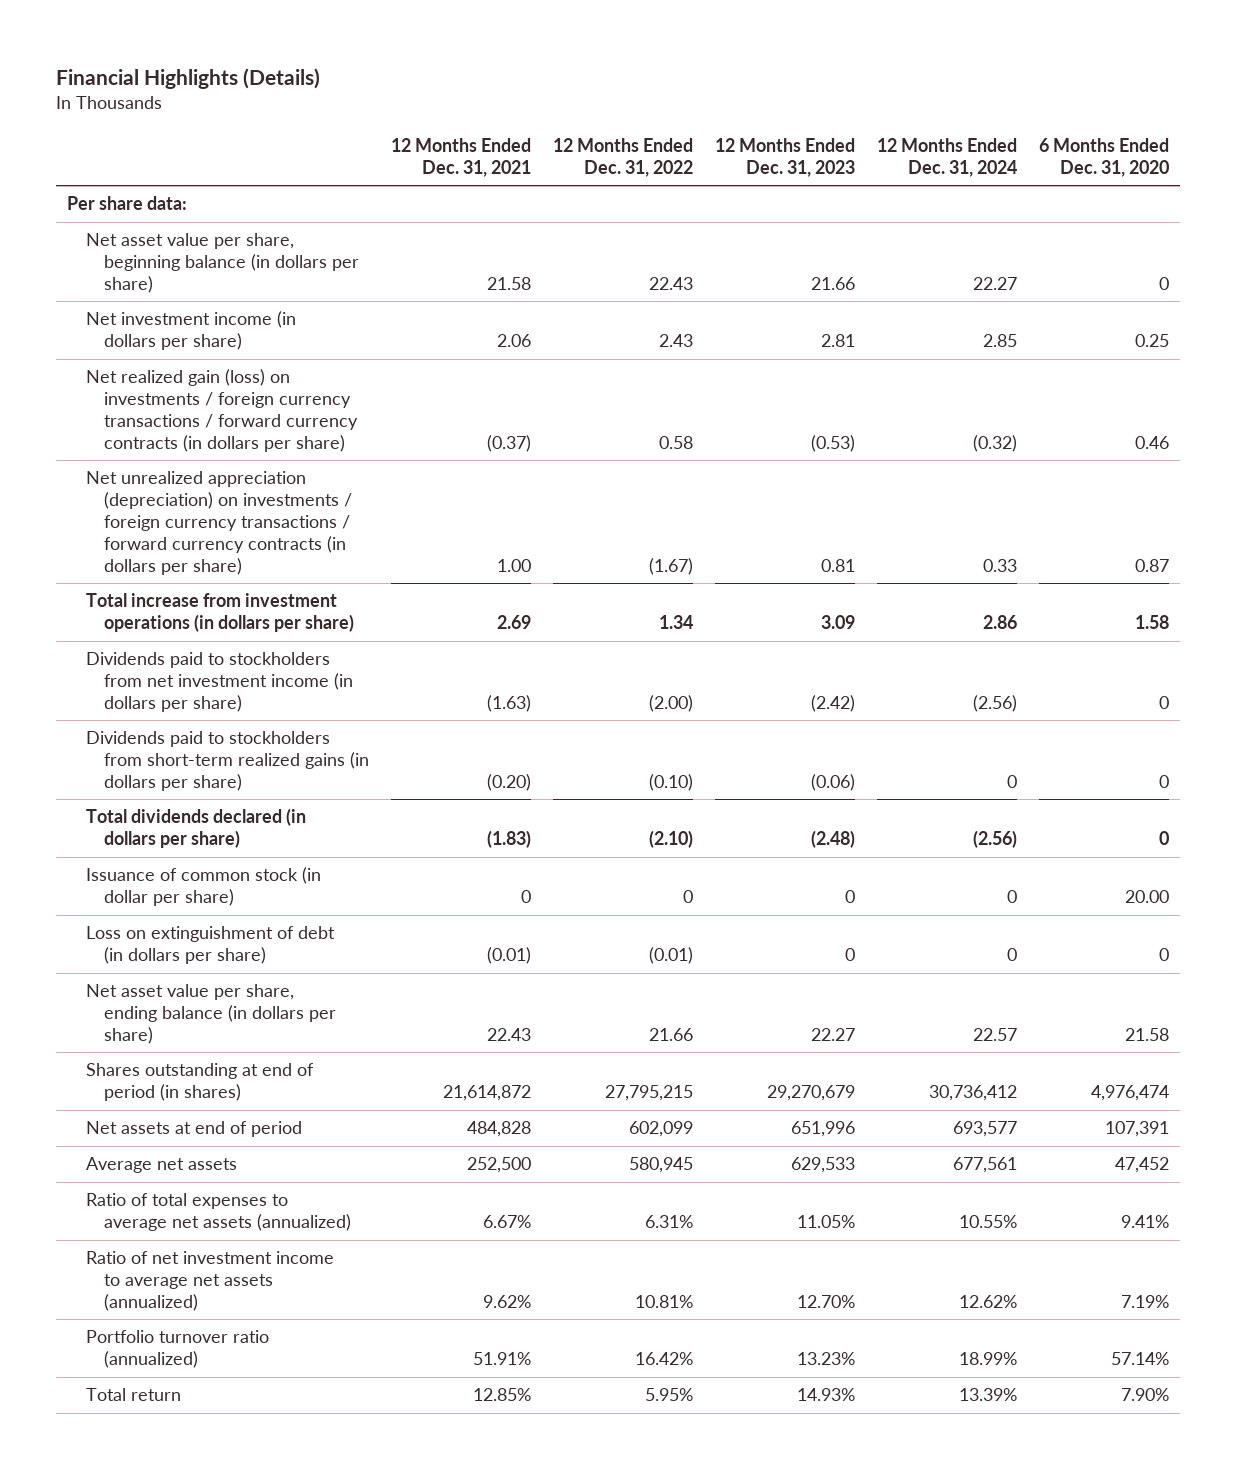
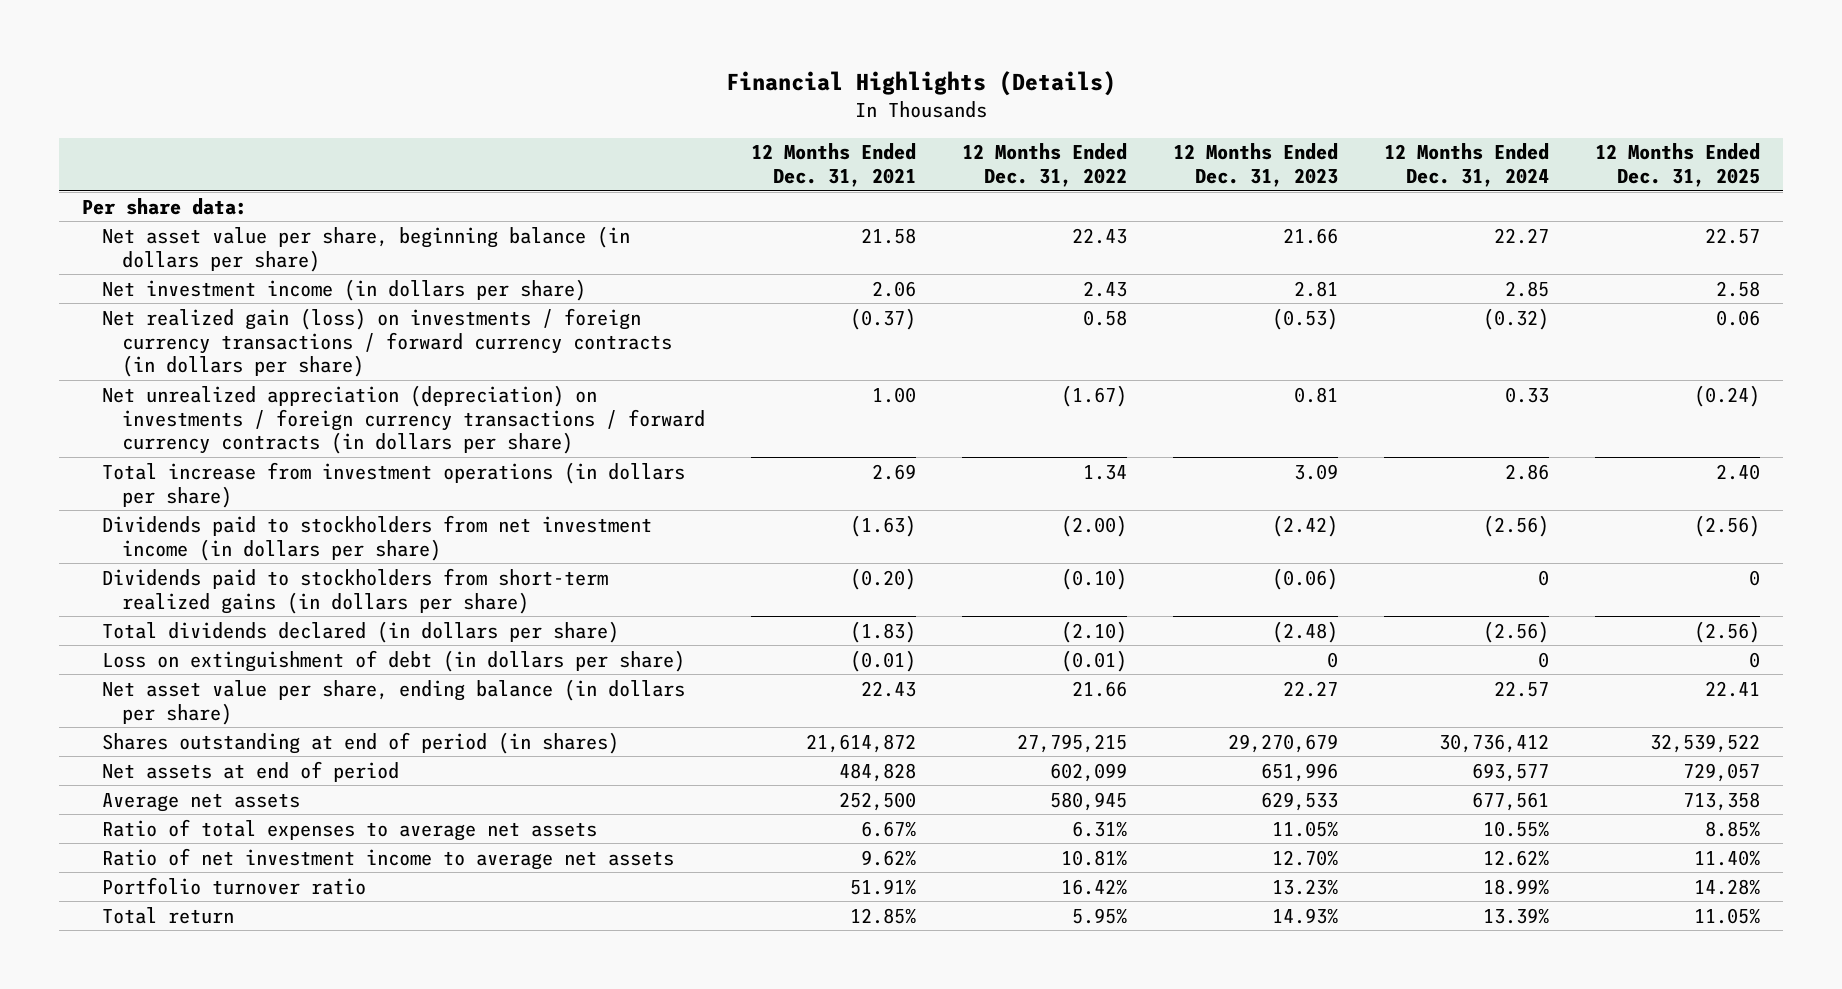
[1038,138,1169,177] 6 Months Ended Dec. 31, 2020 -> none
none -> [1595,143,1761,188] 12 Months Ended Dec. 31, 2025
[85,867,321,907] Issuance of common stock (in dollar per share) -> none
[85,1193,352,1232] Ratio of total expenses to average net assets (annualized) -> [102,818,598,841] Ratio of total expenses to average net assets
[85,1251,334,1312] Ratio of net investment income to average net assets (annualized) -> [102,847,675,870] Ratio of net investment income to average net assets
[85,1330,269,1369] Portfolio turnover ratio (annualized) -> [102,876,367,895] Portfolio turnover ratio

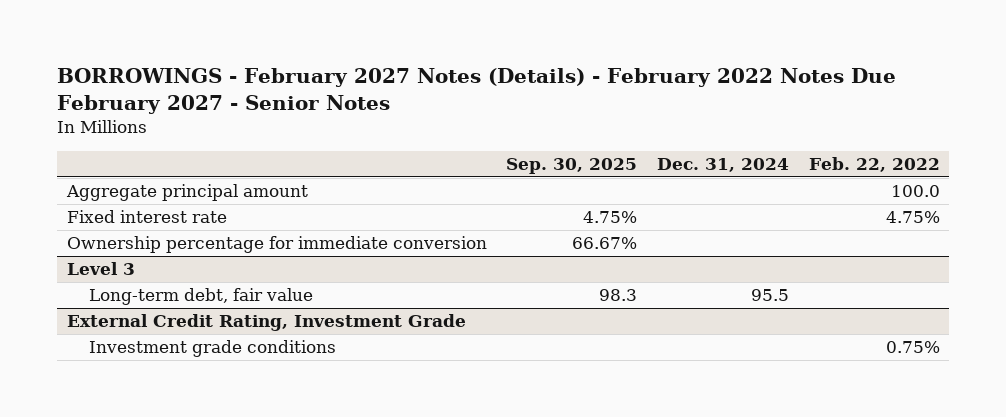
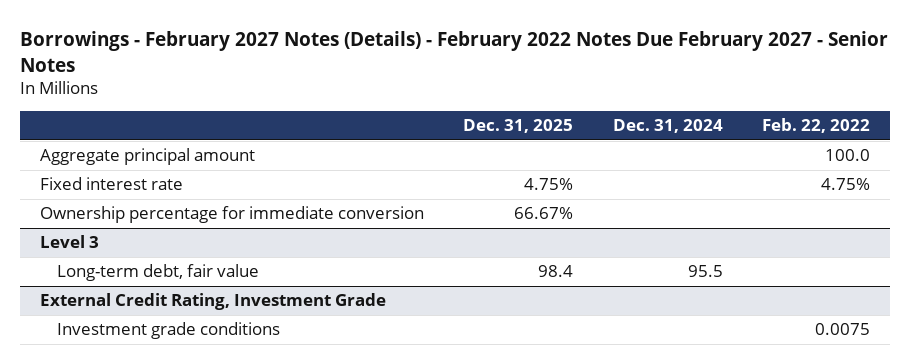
[56,68,896,115] BORROWINGS - February 2027 Notes (Details) - February 2022 Notes Due February 2027 - Senior Notes -> [20,30,889,72] Borrowings - February 2027 Notes (Details) - February 2022 Notes Due February 2027 - Senior Notes
[506,157,638,174] Sep. 30, 2025 -> none
none -> [463,119,574,134] Dec. 31, 2025
[885,341,940,354] 0.75% -> [815,323,871,336] 0.0075

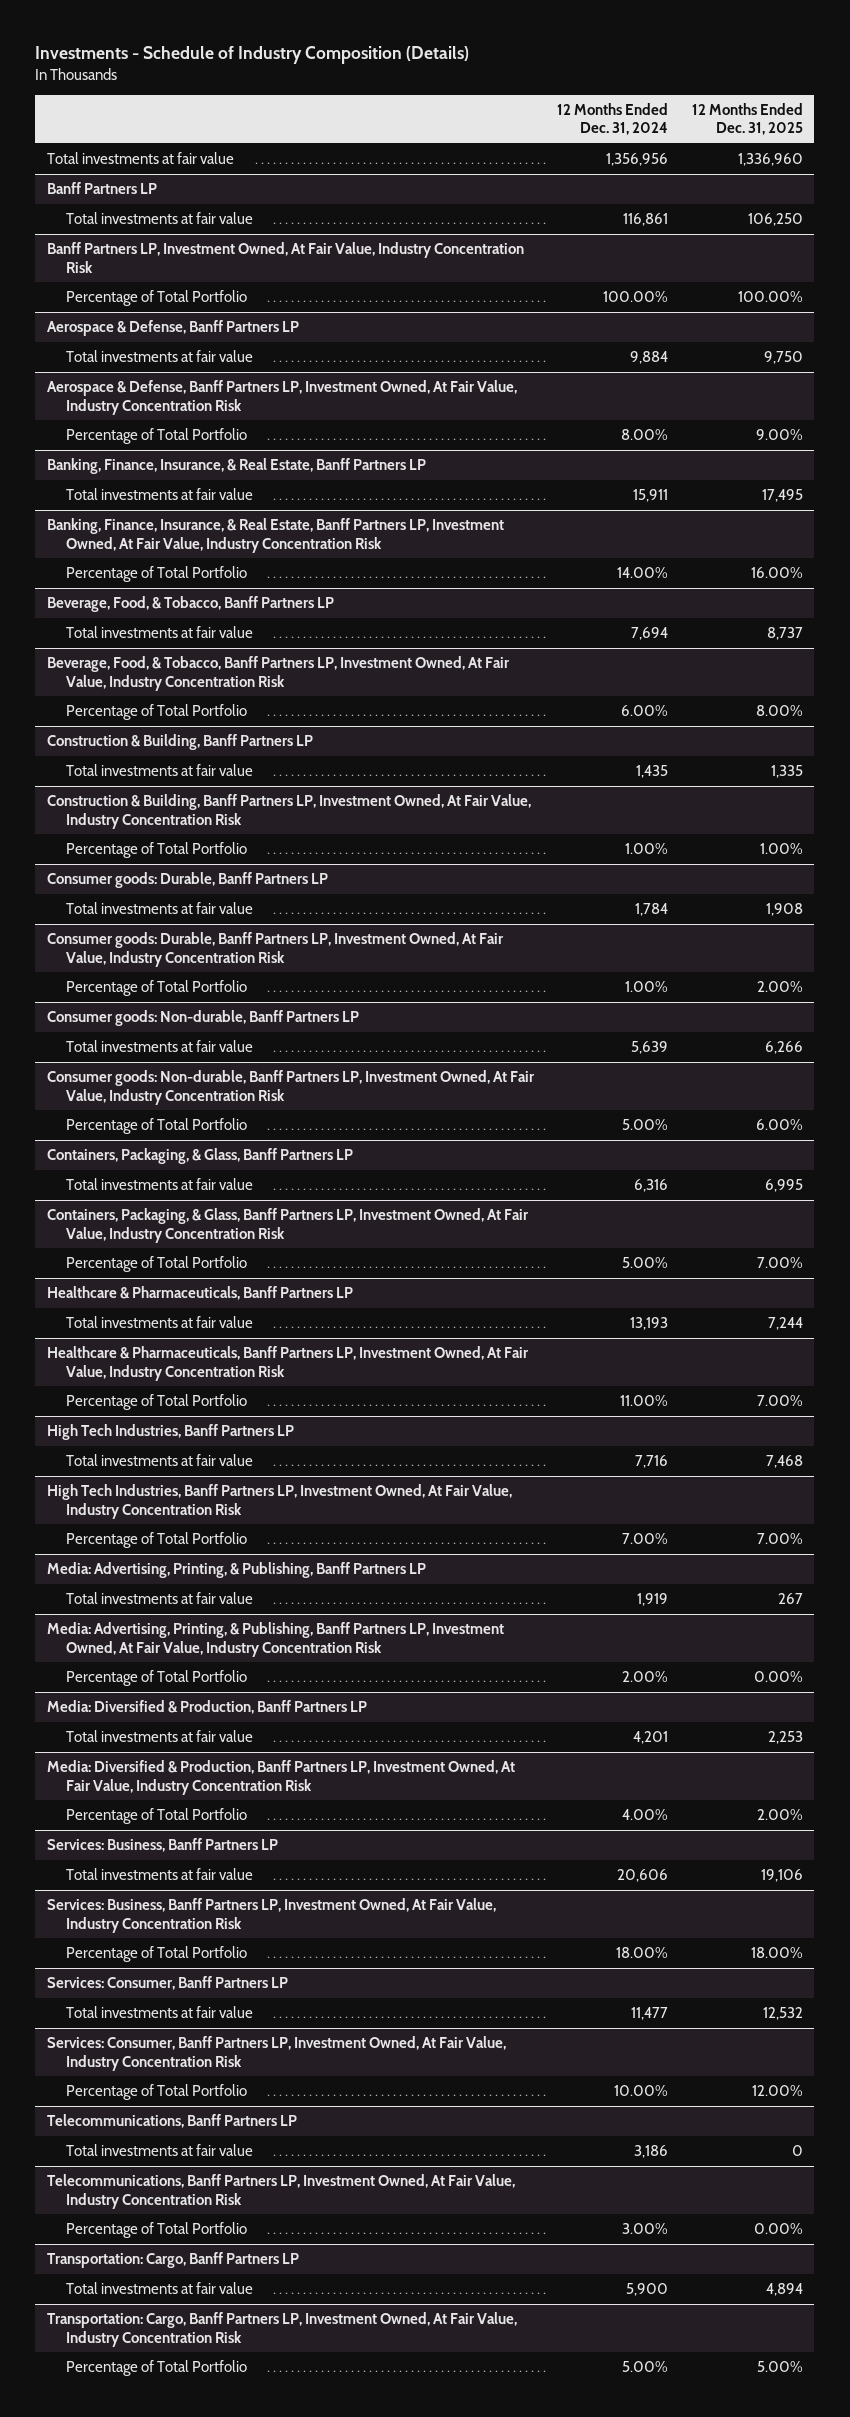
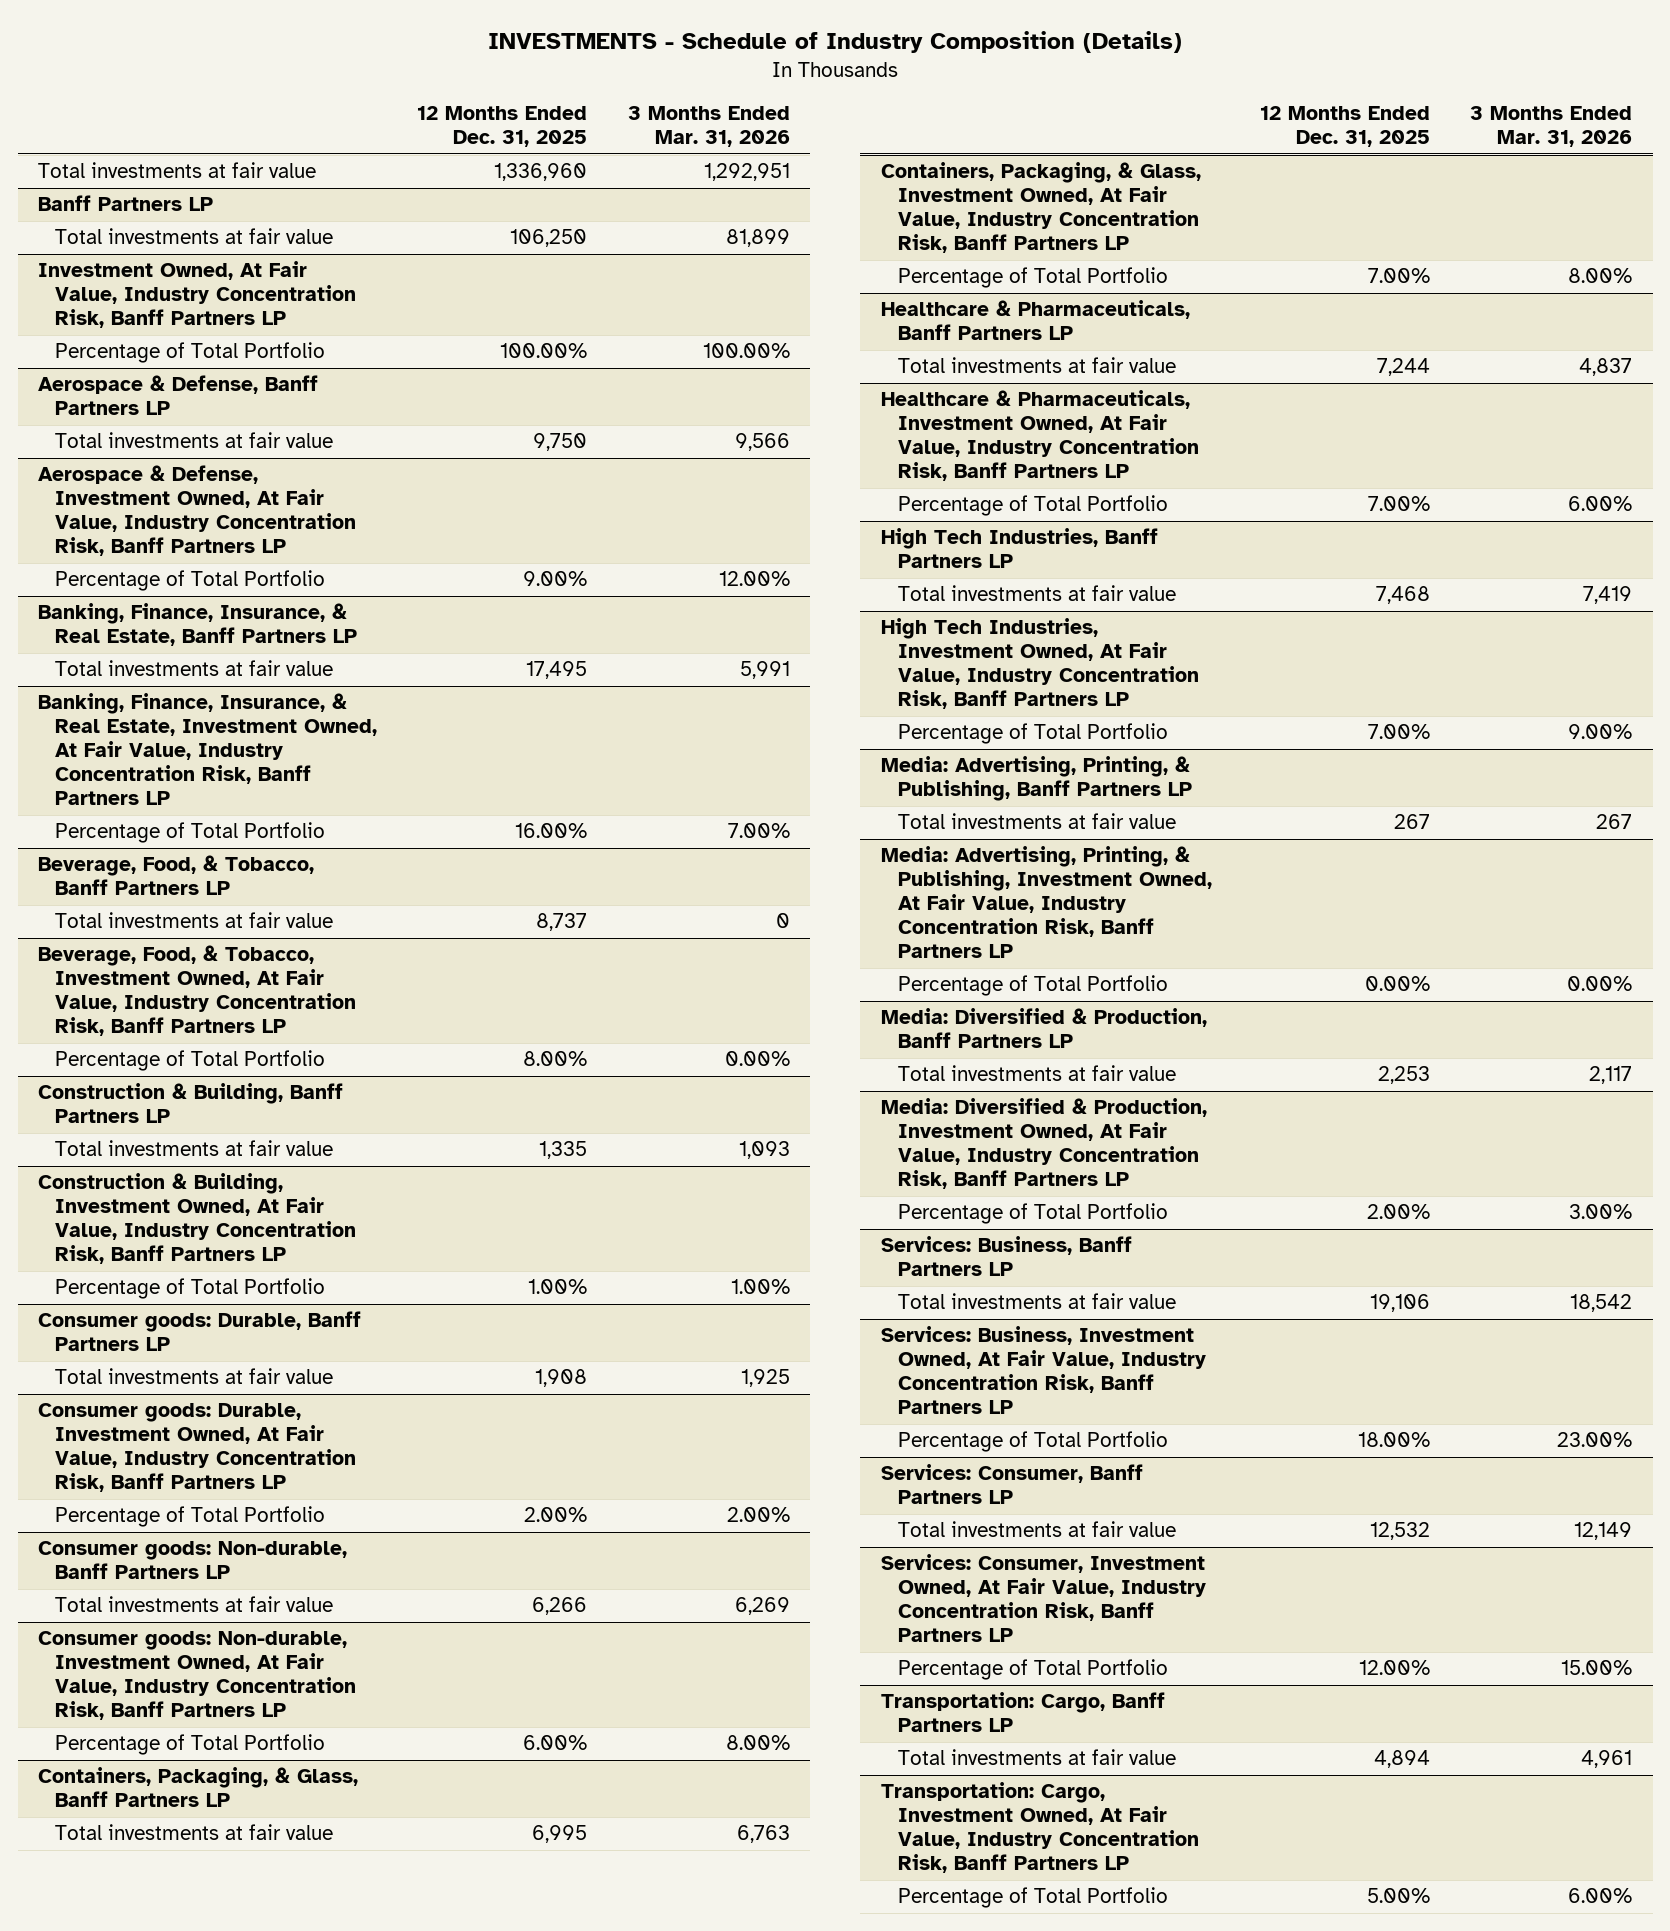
[35,46,470,65] Investments - Schedule of Industry Composition (Details) -> [488,31,1183,54] INVESTMENTS - Schedule of Industry Composition (Details)
[557,103,669,136] 12 Months Ended Dec. 31, 2024 -> none
none -> [627,106,790,148] 3 Months Ended Mar. 31, 2026
[47,242,525,273] Banff Partners LP, Investment Owned, At Fair Value, Industry Concentration Risk -> [37,261,357,329] Investment Owned, At Fair Value, Industry Concentration Risk, Banff Partners LP
[47,380,518,415] Aerospace & Defense, Banff Partners LP, Investment Owned, At Fair Value, Industry Concentration Risk -> [37,465,357,557] Aerospace & Defense, Investment Owned, At Fair Value, Industry Concentration Risk, Banff Partners LP
[47,518,505,553] Banking, Finance, Insurance, & Real Estate, Banff Partners LP, Investment Owned, At Fair Value, Industry Concentration Risk -> [37,693,378,806] Banking, Finance, Insurance, & Real Estate, Investment Owned, At Fair Value, Industry Concentration Risk, Banff Partners LP
[47,656,511,691] Beverage, Food, & Tobacco, Banff Partners LP, Investment Owned, At Fair Value, Industry Concentration Risk -> [37,945,357,1037] Beverage, Food, & Tobacco, Investment Owned, At Fair Value, Industry Concentration Risk, Banff Partners LP
[47,794,532,829] Construction & Building, Banff Partners LP, Investment Owned, At Fair Value, Industry Concentration Risk -> [37,1173,357,1265] Construction & Building, Investment Owned, At Fair Value, Industry Concentration Risk, Banff Partners LP
[47,932,505,967] Consumer goods: Durable, Banff Partners LP, Investment Owned, At Fair Value, Industry Concentration Risk -> [37,1403,357,1493] Consumer goods: Durable, Investment Owned, At Fair Value, Industry Concentration Risk, Banff Partners LP
[47,1070,536,1105] Consumer goods: Non-durable, Banff Partners LP, Investment Owned, At Fair Value, Industry Concentration Risk -> [37,1631,357,1721] Consumer goods: Non-durable, Investment Owned, At Fair Value, Industry Concentration Risk, Banff Partners LP
[47,1208,530,1243] Containers, Packaging, & Glass, Banff Partners LP, Investment Owned, At Fair Value, Industry Concentration Risk -> [880,162,1201,254] Containers, Packaging, & Glass, Investment Owned, At Fair Value, Industry Concentration Risk, Banff Partners LP
[47,1346,530,1381] Healthcare & Pharmaceuticals, Banff Partners LP, Investment Owned, At Fair Value, Industry Concentration Risk -> [880,390,1200,482] Healthcare & Pharmaceuticals, Investment Owned, At Fair Value, Industry Concentration Risk, Banff Partners LP
[47,1484,513,1519] High Tech Industries, Banff Partners LP, Investment Owned, At Fair Value, Industry Concentration Risk -> [880,618,1200,710] High Tech Industries, Investment Owned, At Fair Value, Industry Concentration Risk, Banff Partners LP
[47,1622,505,1657] Media: Advertising, Printing, & Publishing, Banff Partners LP, Investment Owned, At Fair Value, Industry Concentration Risk -> [880,846,1213,959] Media: Advertising, Printing, & Publishing, Investment Owned, At Fair Value, Industry Concentration Risk, Banff Partners LP
[47,1760,516,1795] Media: Diversified & Production, Banff Partners LP, Investment Owned, At Fair Value, Industry Concentration Risk -> [880,1098,1207,1190] Media: Diversified & Production, Investment Owned, At Fair Value, Industry Concentration Risk, Banff Partners LP
[47,1898,497,1933] Services: Business, Banff Partners LP, Investment Owned, At Fair Value, Industry Concentration Risk -> [880,1326,1207,1415] Services: Business, Investment Owned, At Fair Value, Industry Concentration Risk, Banff Partners LP
[47,2036,507,2071] Services: Consumer, Banff Partners LP, Investment Owned, At Fair Value, Industry Concentration Risk -> [880,1554,1207,1643] Services: Consumer, Investment Owned, At Fair Value, Industry Concentration Risk, Banff Partners LP
[47,2114,298,2129] Telecommunications, Banff Partners LP -> none
[66,2144,254,2157] Total investments at fair value -> none
[47,2174,516,2209] Telecommunications, Banff Partners LP, Investment Owned, At Fair Value, Industry Concentration Risk -> none
[66,2222,248,2239] Percentage of Total Portfolio -> none
[47,2312,518,2347] Transportation: Cargo, Banff Partners LP, Investment Owned, At Fair Value, Industry Concentration Risk -> [880,1782,1200,1874] Transportation: Cargo, Investment Owned, At Fair Value, Industry Concentration Risk, Banff Partners LP

